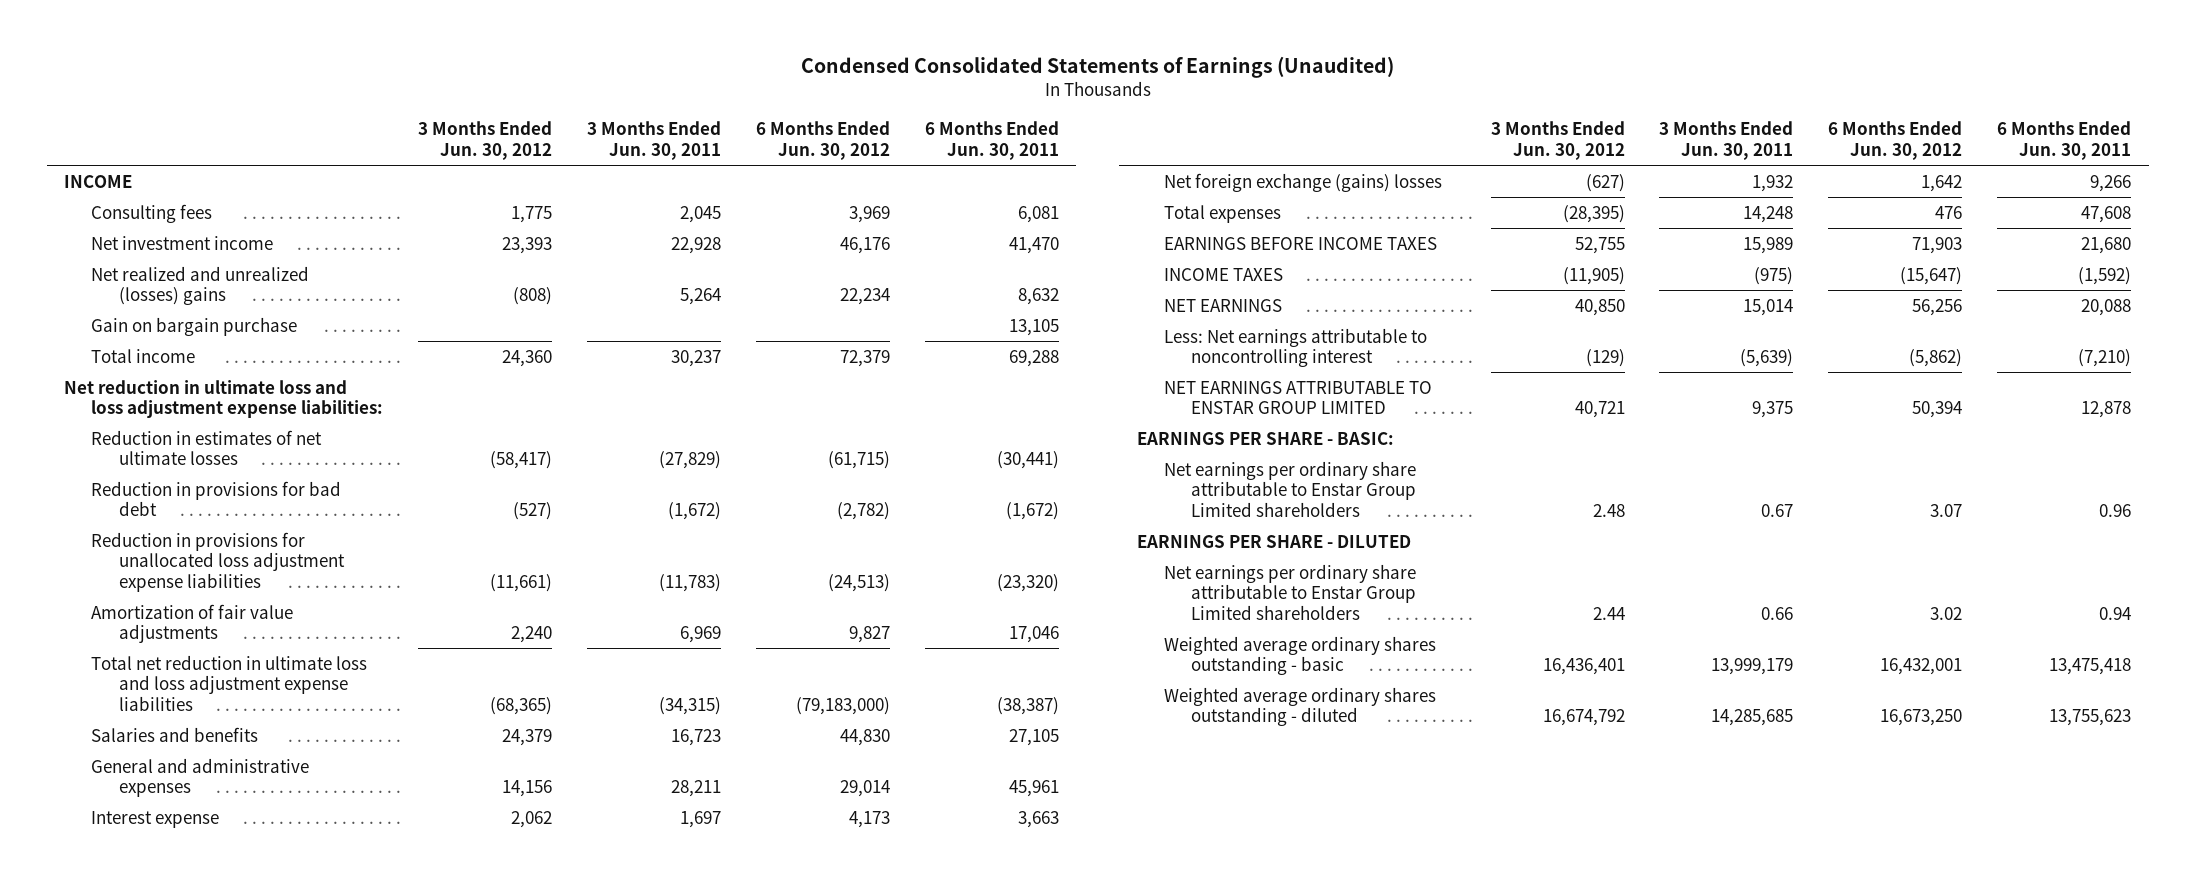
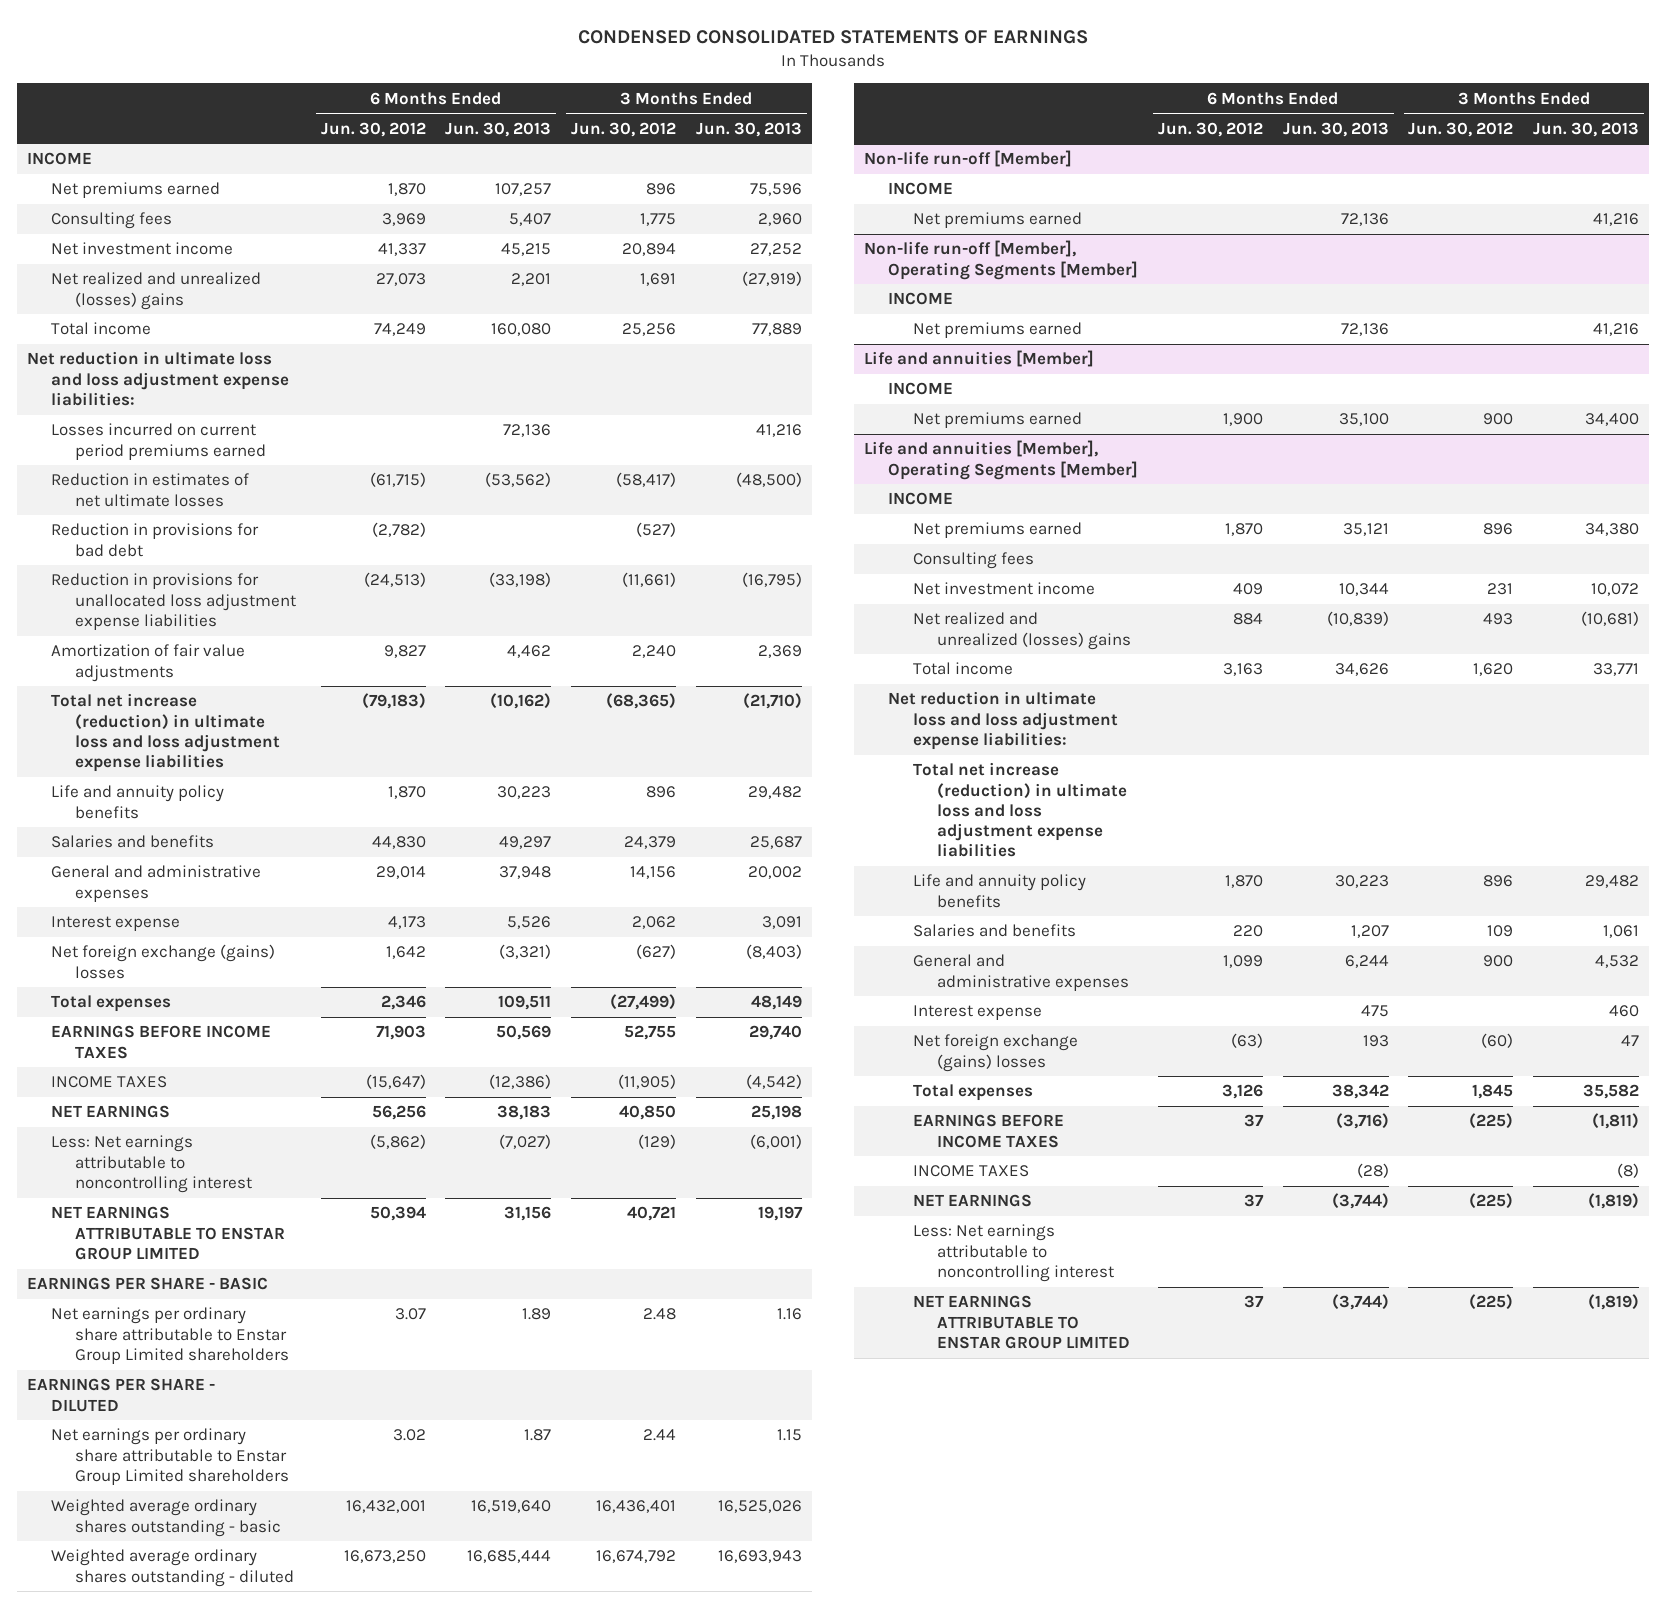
[800,56,1394,79] Condensed Consolidated Statements of Earnings (Unaudited) -> [577,30,1088,45] CONDENSED CONSOLIDATED STATEMENTS OF EARNINGS
[587,121,722,160] 3 Months Ended Jun. 30, 2011 -> none
[924,121,1059,160] 6 Months Ended Jun. 30, 2011 -> none
none -> [445,121,552,137] Jun. 30, 2013
none -> [695,121,802,137] Jun. 30, 2013
none -> [51,182,221,199] Net premiums earned
[91,316,298,336] Gain on bargain purchase -> none
[502,236,553,254] 23,393 -> [622,243,677,257] 20,894
[839,236,890,254] 46,176 -> [377,243,426,257] 41,337
[513,287,553,306] (808) -> [640,273,677,287] 1,691
[839,288,890,306] 22,234 -> [375,273,426,287] 27,073
[502,349,553,367] 24,360 -> [622,323,677,337] 25,256
[839,349,890,367] 72,379 -> [373,323,426,337] 74,249
none -> [51,423,267,460] Losses incurred on current period premiums earned
[91,654,368,711] Total net reduction in ultimate loss and loss adjustment expense liabilities -> [51,693,281,773] Total net increase (reduction) in ultimate loss and loss adjustment expense liabilities
[795,696,890,715] (79,183,000) -> [361,693,426,710] (79,183)
none -> [51,785,225,819] Life and annuity policy benefits
[1562,204,1625,223] (28,395) -> [610,994,677,1011] (27,499)
[1935,205,1963,219] 476 -> [380,995,426,1011] 2,346
[1136,431,1394,445] EARNINGS PER SHARE - BASIC: -> [26,1277,268,1291] EARNINGS PER SHARE - BASIC
none -> [864,150,1073,168] Non-life run-off [Member]
none -> [888,182,954,196] INCOME
none -> [912,212,1082,229] Net premiums earned
none -> [864,240,1139,280] Non-life run-off [Member], Operating Segments [Member]
none -> [888,292,954,306] INCOME
none -> [912,322,1082,339] Net premiums earned
none -> [864,350,1095,368] Life and annuities [Member]
none -> [888,382,954,396] INCOME
none -> [912,412,1082,429] Net premiums earned
none -> [864,440,1139,480] Life and annuities [Member], Operating Segments [Member]
none -> [888,492,954,506] INCOME
none -> [912,522,1082,539] Net premiums earned
none -> [912,552,1034,570] Consulting fees
none -> [912,582,1095,596] Net investment income
none -> [912,612,1132,650] Net realized and unrealized (losses) gains
none -> [912,662,1013,676] Total income
none -> [888,691,1118,750] Net reduction in ultimate loss and loss adjustment expense liabilities:
none -> [912,762,1128,858] Total net increase (reduction) in ultimate loss and loss adjustment expense liabilities
none -> [912,874,1086,908] Life and annuity policy benefits
none -> [912,924,1076,938] Salaries and benefits
none -> [912,954,1130,991] General and administrative expenses
none -> [912,1005,1042,1021] Interest expense
none -> [912,1034,1078,1072] Net foreign exchange (gains) losses
none -> [912,1084,1033,1102] Total expenses
none -> [912,1114,1064,1148] EARNINGS BEFORE INCOME TAXES
none -> [912,1165,1029,1178] INCOME TAXES
none -> [912,1194,1032,1208] NET EARNINGS
none -> [912,1224,1115,1282] Less: Net earnings attributable to noncontrolling interest
none -> [912,1295,1131,1349] NET EARNINGS ATTRIBUTABLE TO ENSTAR GROUP LIMITED

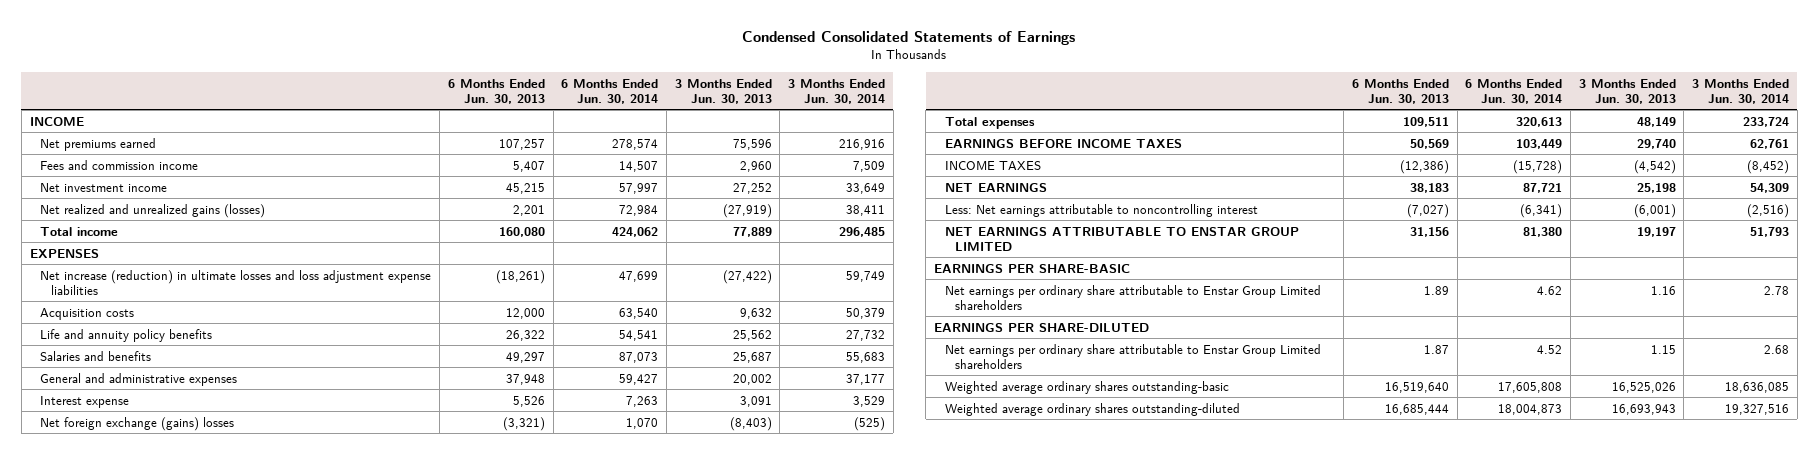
[577,30,1088,45] CONDENSED CONSOLIDATED STATEMENTS OF EARNINGS -> [742,30,1076,45] Condensed Consolidated Statements of Earnings
[320,121,426,137] Jun. 30, 2012 -> none
[571,121,677,137] Jun. 30, 2012 -> none
none -> [561,78,659,104] 6 Months Ended Jun. 30, 2014
none -> [787,78,885,104] 3 Months Ended Jun. 30, 2014
[51,212,173,230] Consulting fees -> [40,159,199,170] Fees and commission income
[51,272,262,310] Net realized and unrealized (losses) gains -> [40,203,266,218] Net realized and unrealized gains (losses)
[26,351,290,406] Net reduction in ultimate loss and loss adjustment expense liabilities: -> none
[51,423,267,460] Losses incurred on current period premiums earned -> none
[51,473,250,507] Reduction in estimates of net ultimate losses -> none
[51,523,260,557] Reduction in provisions for bad debt -> none
[51,573,297,630] Reduction in provisions for unallocated loss adjustment expense liabilities -> none
[51,644,246,682] Amortization of fair value adjustments -> none
none -> [29,247,99,258] EXPENSES
[51,693,281,773] Total net increase (reduction) in ultimate loss and loss adjustment expense liabilities -> [40,269,432,295] Net increase (reduction) in ultimate losses and loss adjustment expense liabilities
[490,693,552,710] (10,162) -> [495,269,545,284] (18,261)
[742,693,802,710] (21,710) -> [722,269,772,284] (27,422)
none -> [40,307,135,320] Acquisition costs
[497,786,552,800] 30,223 -> [505,329,545,341] 26,322
[747,786,802,800] 29,482 -> [732,329,772,341] 25,562
[26,1277,268,1291] EARNINGS PER SHARE - BASIC -> [933,263,1130,273] EARNINGS PER SHARE-BASIC
[26,1378,215,1412] EARNINGS PER SHARE - DILUTED -> [933,322,1149,332] EARNINGS PER SHARE-DILUTED
[864,150,1073,168] Non-life run-off [Member] -> none
[888,182,954,196] INCOME -> none
[912,212,1082,229] Net premiums earned -> none
[864,240,1139,280] Non-life run-off [Member], Operating Segments [Member] -> none
[888,292,954,306] INCOME -> none
[912,322,1082,339] Net premiums earned -> none
[864,350,1095,368] Life and annuities [Member] -> none
[888,382,954,396] INCOME -> none
[912,412,1082,429] Net premiums earned -> none
[864,440,1139,480] Life and annuities [Member], Operating Segments [Member] -> none
[888,492,954,506] INCOME -> none
[912,522,1082,539] Net premiums earned -> none
[912,552,1034,570] Consulting fees -> none
[912,582,1095,596] Net investment income -> none
[912,612,1132,650] Net realized and unrealized (losses) gains -> none
[912,662,1013,676] Total income -> none
[888,691,1118,750] Net reduction in ultimate loss and loss adjustment expense liabilities: -> none
[912,762,1128,858] Total net increase (reduction) in ultimate loss and loss adjustment expense liabilities -> none
[912,874,1086,908] Life and annuity policy benefits -> none
[912,924,1076,938] Salaries and benefits -> none
[912,954,1130,991] General and administrative expenses -> none
[912,1005,1042,1021] Interest expense -> none
[912,1034,1078,1072] Net foreign exchange (gains) losses -> none
[912,1084,1033,1102] Total expenses -> none
[912,1114,1064,1148] EARNINGS BEFORE INCOME TAXES -> none
[912,1165,1029,1178] INCOME TAXES -> none
[912,1194,1032,1208] NET EARNINGS -> none
[912,1224,1115,1282] Less: Net earnings attributable to noncontrolling interest -> none
[912,1295,1131,1349] NET EARNINGS ATTRIBUTABLE TO ENSTAR GROUP LIMITED -> none
[51,1499,282,1537] Weighted average ordinary shares outstanding - basic -> [944,380,1229,394] Weighted average ordinary shares outstanding-basic
[51,1549,295,1587] Weighted average ordinary shares outstanding - diluted -> [944,402,1240,416] Weighted average ordinary shares outstanding-diluted

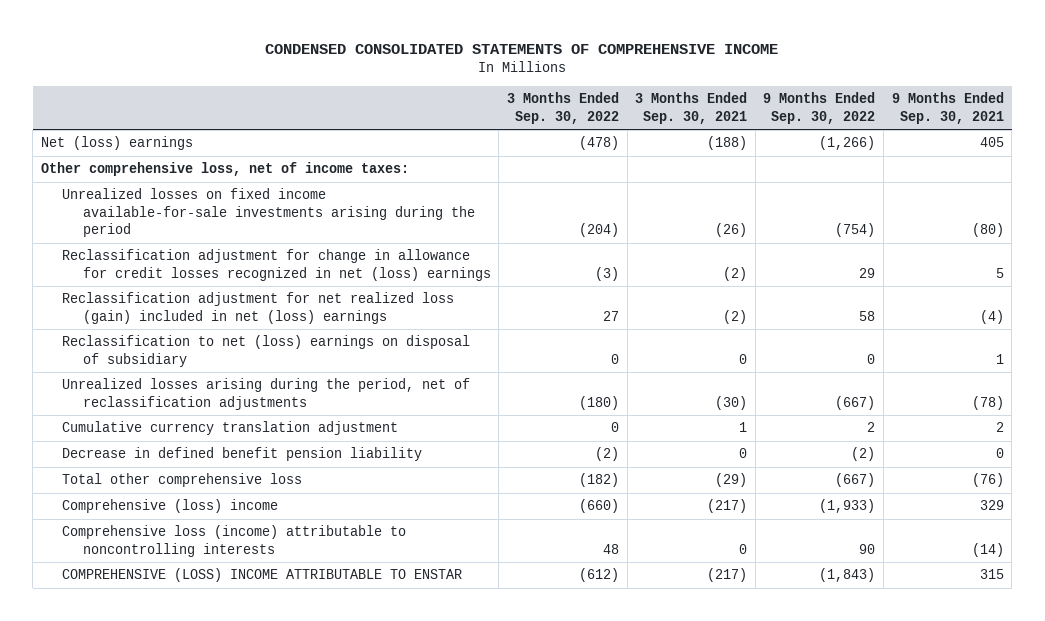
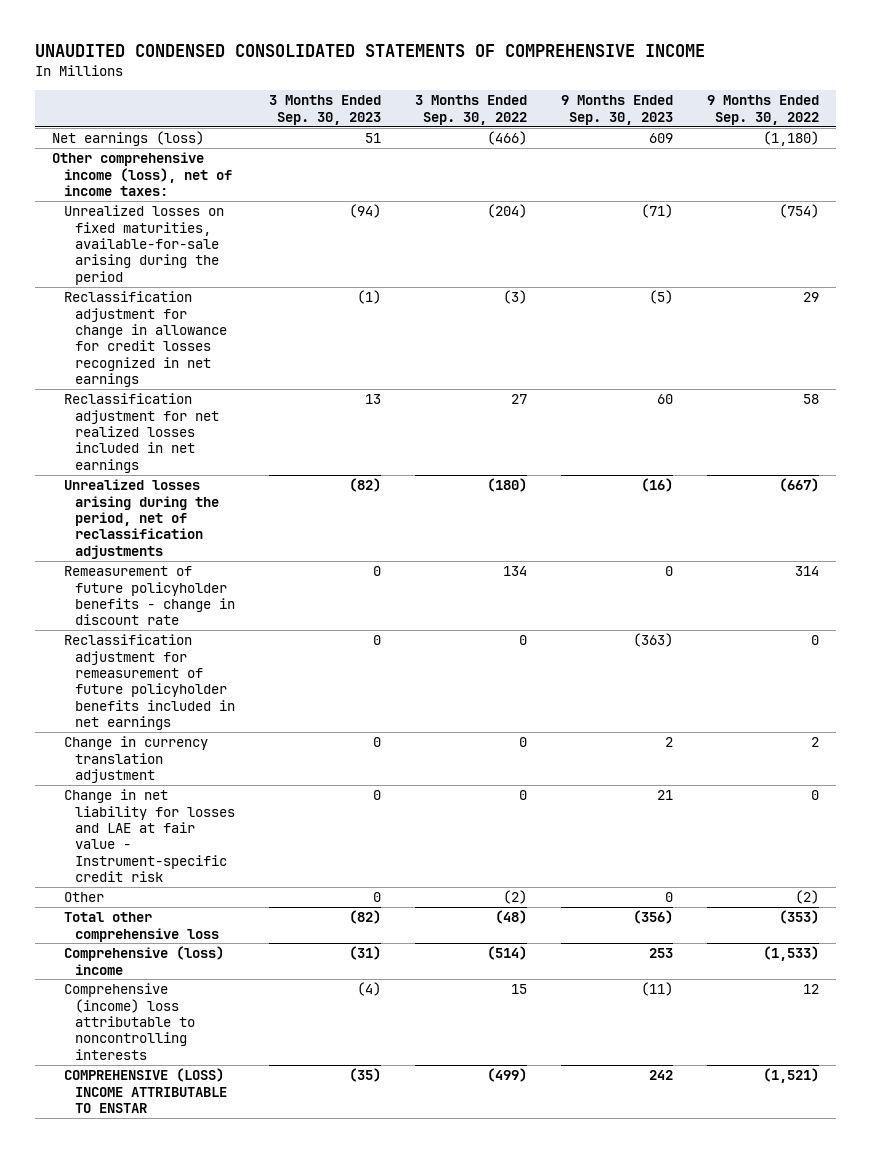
[265,44,779,55] CONDENSED CONSOLIDATED STATEMENTS OF COMPREHENSIVE INCOME -> [34,43,705,57] UNAUDITED CONDENSED CONSOLIDATED STATEMENTS OF COMPREHENSIVE INCOME
[635,92,748,124] 3 Months Ended Sep. 30, 2021 -> none
[891,92,1004,124] 9 Months Ended Sep. 30, 2021 -> none
none -> [269,95,382,125] 3 Months Ended Sep. 30, 2023
none -> [561,95,674,125] 9 Months Ended Sep. 30, 2023
[61,335,470,367] Reclassification to net (loss) earnings on disposal of subsidiary -> none
[41,136,194,151] Net (loss) earnings -> [51,131,204,147] Net earnings (loss)
[579,136,620,151] (478) -> [487,131,528,146] (466)
[819,136,876,151] (1,266) -> [763,131,820,147] (1,180)
[41,162,410,177] Other comprehensive loss, net of income taxes: -> [51,152,232,197] Other comprehensive income (loss), net of income taxes:
[61,188,475,238] Unrealized losses on fixed income available-for-sale investments arising during the period -> [63,205,224,285] Unrealized losses on fixed maturities, available-for-sale arising during the period
[61,249,491,281] Reclassification adjustment for change in allowance for credit losses recognized in net (loss) earnings -> [63,291,228,388] Reclassification adjustment for change in allowance for credit losses recognized in net earnings
[61,292,454,324] Reclassification adjustment for net realized loss (gain) included in net (loss) earnings -> [63,393,220,473] Reclassification adjustment for net realized losses included in net earnings
[61,447,422,462] Decrease in defined benefit pension liability -> none
none -> [63,566,236,626] Remeasurement of future policyholder benefits - change in discount rate
none -> [63,634,236,731] Reclassification adjustment for remeasurement of future policyholder benefits included in net earnings
[61,421,398,436] Cumulative currency translation adjustment -> [63,736,208,784] Change in currency translation adjustment
none -> [63,789,236,883] Change in net liability for losses and LAE at fair value - Instrument-specific credit risk
none -> [63,892,104,903] Other
[579,473,620,488] (182) -> [495,910,528,925] (48)
[835,473,876,488] (667) -> [779,910,820,925] (353)
[579,499,620,514] (660) -> [487,946,528,961] (514)
[819,499,876,514] (1,933) -> [763,946,820,962] (1,533)
[61,525,406,557] Comprehensive loss (income) attributable to noncontrolling interests -> [63,983,196,1060] Comprehensive (income) loss attributable to noncontrolling interests
[603,543,620,554] 48 -> [511,984,528,995] 15
[859,543,876,554] 90 -> [803,984,820,995] 12
[579,568,620,583] (612) -> [487,1068,528,1083] (499)
[819,568,876,583] (1,843) -> [763,1068,820,1084] (1,521)

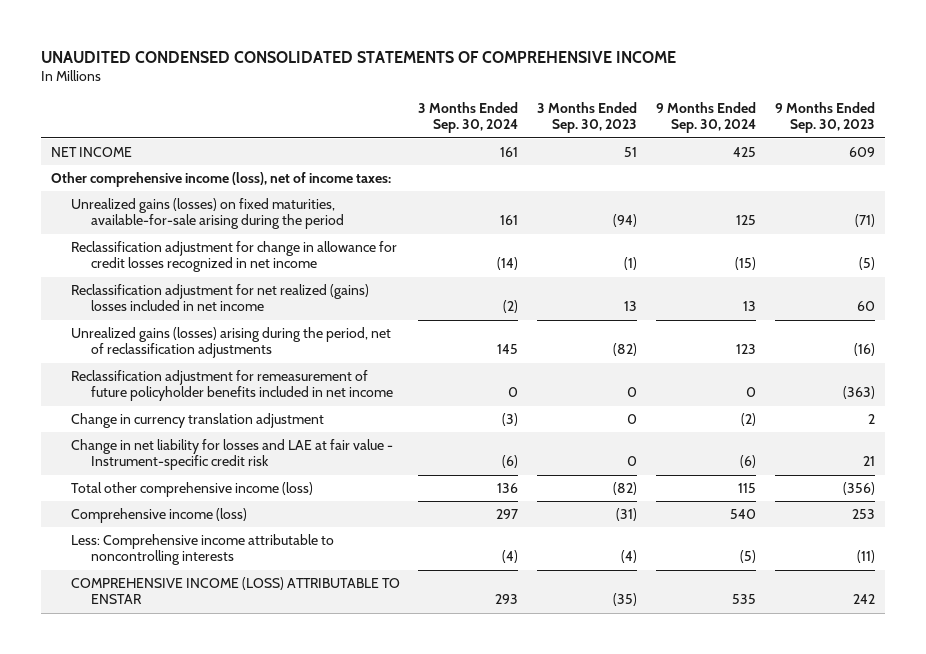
[415,95,528,125] 3 Months Ended Sep. 30, 2022 -> none
[707,95,820,125] 9 Months Ended Sep. 30, 2022 -> none
none -> [418,102,519,134] 3 Months Ended Sep. 30, 2024
none -> [656,102,757,134] 9 Months Ended Sep. 30, 2024
[51,131,204,147] Net earnings (loss) -> [50,146,132,157] NET INCOME
[63,566,236,626] Remeasurement of future policyholder benefits - change in discount rate -> none
[63,205,224,285] Unrealized losses on fixed maturities, available-for-sale arising during the period -> [70,197,344,230] Unrealized gains (losses) on fixed maturities, available-for-sale arising during the period
[63,291,228,388] Reclassification adjustment for change in allowance for credit losses recognized in net earnings -> [70,240,397,273] Reclassification adjustment for change in allowance for credit losses recognized in net income
[63,393,220,473] Reclassification adjustment for net realized losses included in net earnings -> [70,283,369,312] Reclassification adjustment for net realized (gains) losses included in net income
[63,479,220,559] Unrealized losses arising during the period, net of reclassification adjustments -> [70,326,391,359] Unrealized gains (losses) arising during the period, net of reclassification adjustments
[63,634,236,731] Reclassification adjustment for remeasurement of future policyholder benefits included in net earnings -> [70,369,393,402] Reclassification adjustment for remeasurement of future policyholder benefits included in net income
[63,892,104,903] Other -> none
[63,912,220,942] Total other comprehensive loss -> [70,481,313,497] Total other comprehensive income (loss)
[63,946,224,975] Comprehensive (loss) income -> [70,507,247,523] Comprehensive income (loss)
[63,983,196,1060] Comprehensive (income) loss attributable to noncontrolling interests -> [70,533,334,566] Less: Comprehensive income attributable to noncontrolling interests
[63,1068,228,1114] COMPREHENSIVE (LOSS) INCOME ATTRIBUTABLE TO ENSTAR -> [70,576,400,605] COMPREHENSIVE INCOME (LOSS) ATTRIBUTABLE TO ENSTAR

